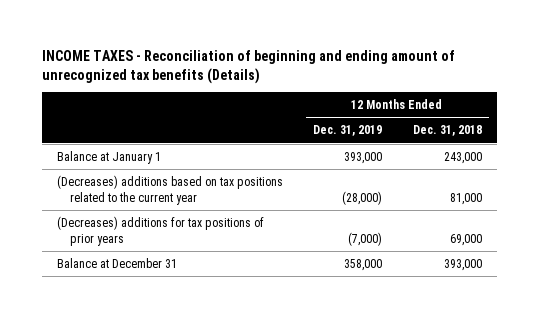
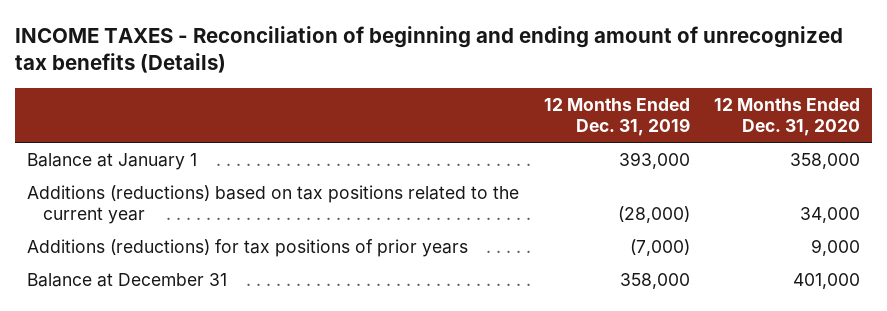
[412,125,482,137] Dec. 31, 2018 -> none
none -> [713,97,860,137] 12 Months Ended Dec. 31, 2020
[57,174,284,205] (Decreases) additions based on tax positions related to the current year -> [27,184,520,225] Additions (reductions) based on tax positions related to the current year
[57,215,265,246] (Decreases) additions for tax positions of prior years -> [27,238,469,257] Additions (reductions) for tax positions of prior years

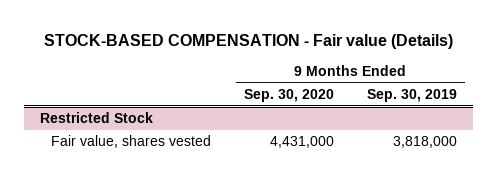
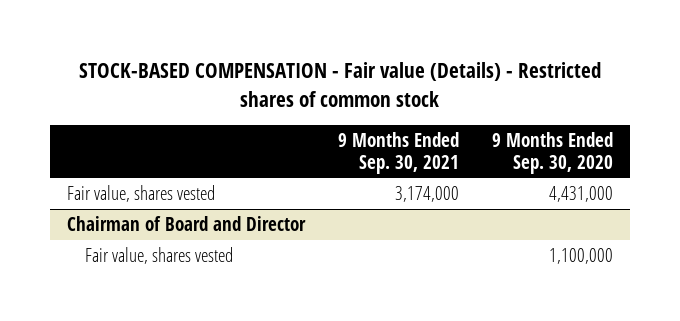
[43,33,453,49] STOCK-BASED COMPENSATION - Fair value (Details) -> [78,62,601,107] STOCK-BASED COMPENSATION - Fair value (Details) - Restricted shares of common stock
[366,89,457,103] Sep. 30, 2019 -> none
none -> [337,131,459,174] 9 Months Ended Sep. 30, 2021
[40,112,154,124] Restricted Stock -> none
none -> [66,215,306,231] Chairman of Board and Director
none -> [85,246,234,264] Fair value, shares vested

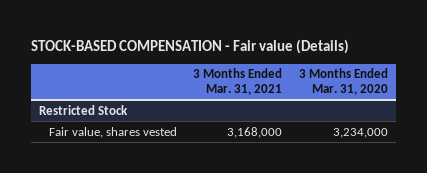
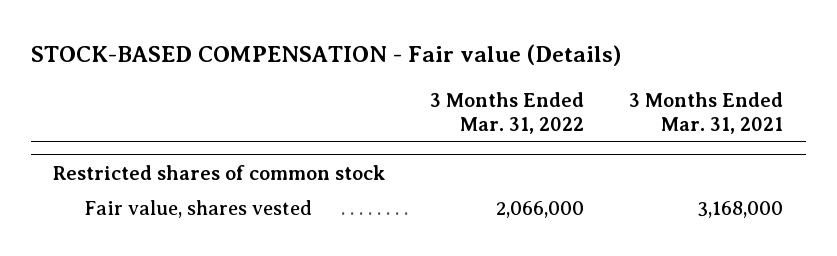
[298,68,388,96] 3 Months Ended Mar. 31, 2020 -> none
none -> [430,92,585,134] 3 Months Ended Mar. 31, 2022
[39,104,129,115] Restricted Stock -> [53,164,386,180] Restricted shares of common stock

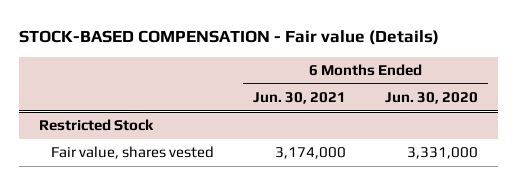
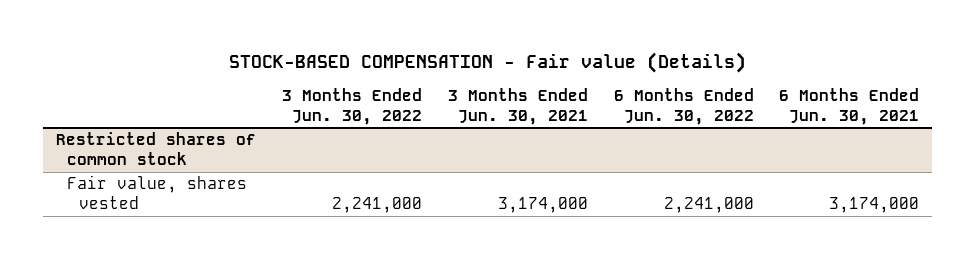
[385,92,479,105] Jun. 30, 2020 -> none
none -> [282,87,423,125] 3 Months Ended Jun. 30, 2022
none -> [447,87,588,125] 3 Months Ended Jun. 30, 2021
none -> [613,87,754,125] 6 Months Ended Jun. 30, 2022
[38,119,154,132] Restricted Stock -> [56,132,257,166] Restricted shares of common stock

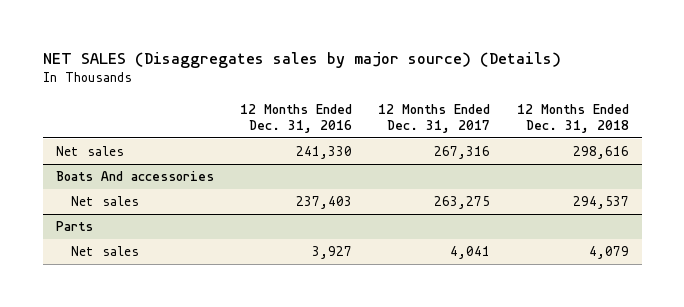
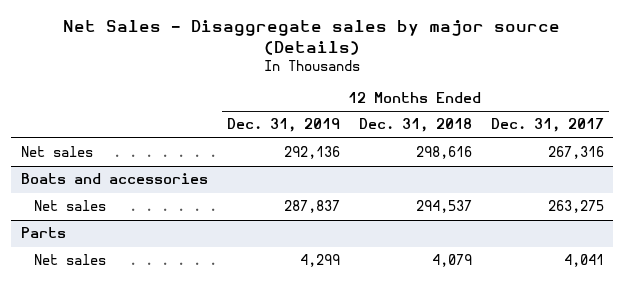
[42,51,561,68] NET SALES (Disaggregates sales by major source) (Details) -> [63,20,561,55] Net Sales - Disaggregate sales by major source (Details)
[240,103,353,133] 12 Months Ended Dec. 31, 2016 -> none
none -> [226,118,340,133] Dec. 31, 2019
[55,171,214,182] Boats And accessories -> [20,173,208,185] Boats and accessories

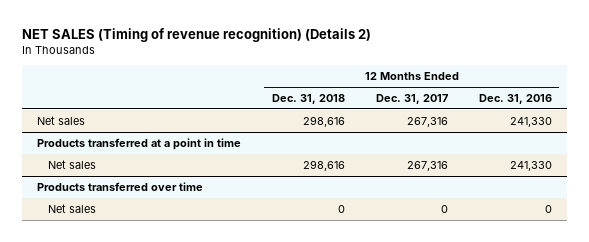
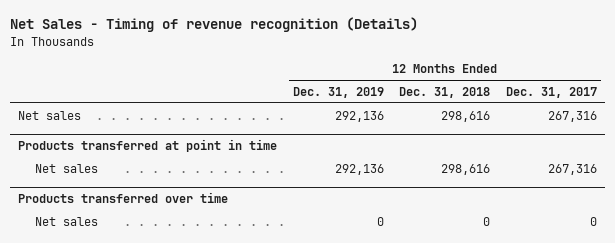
[21,28,371,43] NET SALES (Timing of revenue recognition) (Details 2) -> [10,17,419,33] Net Sales - Timing of revenue recognition (Details)
[478,94,552,105] Dec. 31, 2016 -> none
none -> [292,87,384,99] Dec. 31, 2019
[37,137,242,150] Products transferred at a point in time -> [17,138,277,152] Products transferred at point in time

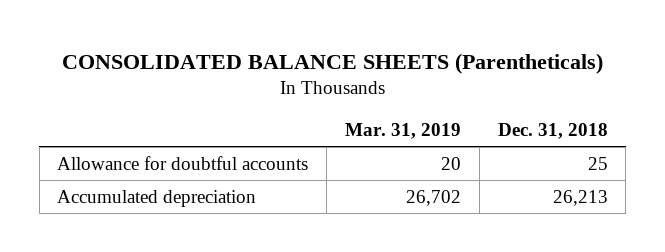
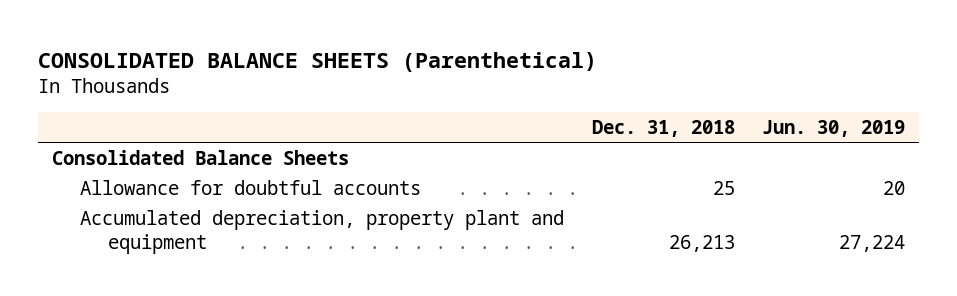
[61,52,603,74] CONSOLIDATED BALANCE SHEETS (Parentheticals) -> [38,51,598,72] CONSOLIDATED BALANCE SHEETS (Parenthetical)
[345,123,462,140] Mar. 31, 2019 -> none
none -> [762,119,906,137] Jun. 30, 2019
none -> [52,149,350,165] Consolidated Balance Sheets
[57,189,257,207] Accumulated depreciation -> [80,209,565,255] Accumulated depreciation, property plant and equipment

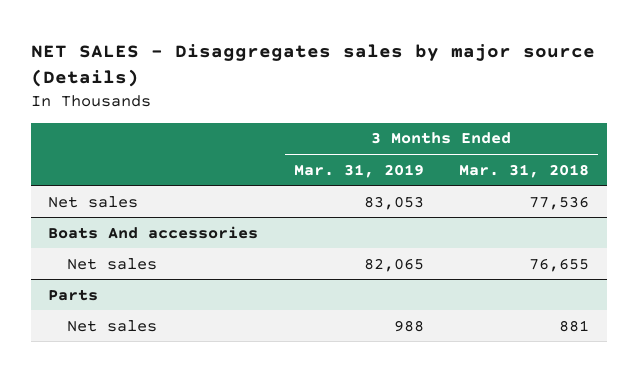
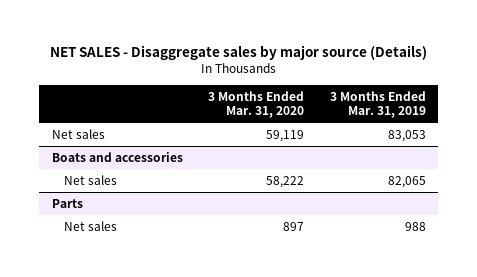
[30,44,595,88] NET SALES - Disaggregates sales by major source (Details) -> [49,45,427,61] NET SALES - Disaggregate sales by major source (Details)
[458,163,589,178] Mar. 31, 2018 -> none
none -> [208,90,305,119] 3 Months Ended Mar. 31, 2020
[48,225,259,239] Boats And accessories -> [51,151,183,162] Boats and accessories

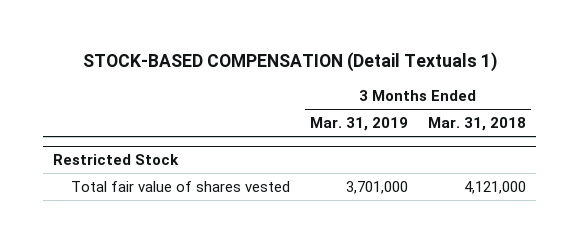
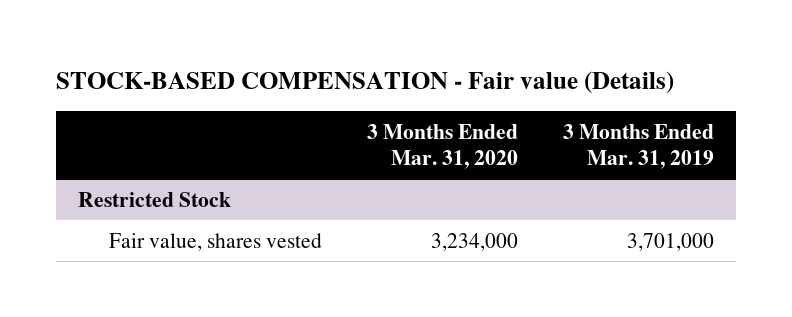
[82,51,497,72] STOCK-BASED COMPENSATION (Detail Textuals 1) -> [55,71,674,95] STOCK-BASED COMPENSATION - Fair value (Details)
[427,117,526,132] Mar. 31, 2018 -> none
none -> [367,123,519,169] 3 Months Ended Mar. 31, 2020
[71,180,291,192] Total fair value of shares vested -> [109,232,323,251] Fair value, shares vested

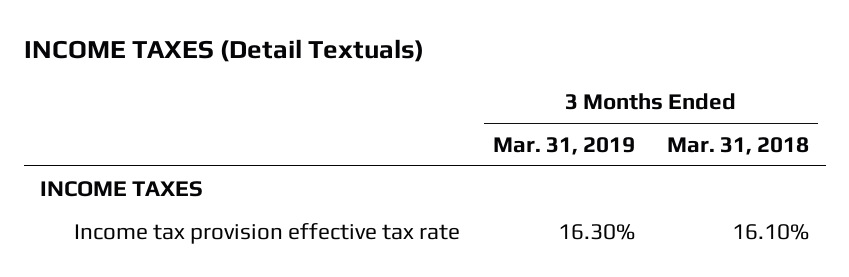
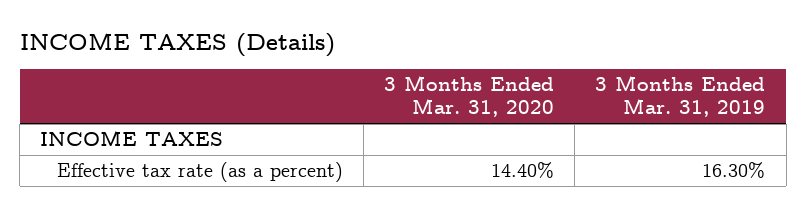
[23,39,424,63] INCOME TAXES (Detail Textuals) -> [19,32,335,57] INCOME TAXES (Details)
[667,136,810,155] Mar. 31, 2018 -> none
none -> [384,75,555,118] 3 Months Ended Mar. 31, 2020
[73,222,460,244] Income tax provision effective tax rate -> [57,162,344,183] Effective tax rate (as a percent)

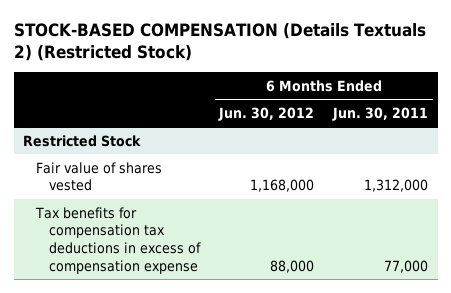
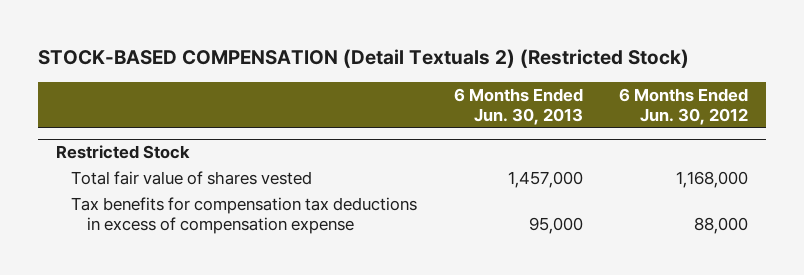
[13,23,426,62] STOCK-BASED COMPENSATION (Details Textuals 2) (Restricted Stock) -> [37,49,689,69] STOCK-BASED COMPENSATION (Detail Textuals 2) (Restricted Stock)
[332,107,429,122] Jun. 30, 2011 -> none
none -> [453,87,583,125] 6 Months Ended Jun. 30, 2013
[36,161,163,192] Fair value of shares vested -> [71,170,313,185] Total fair value of shares vested

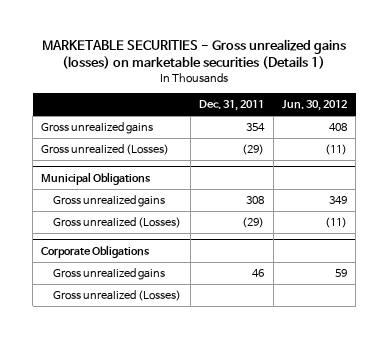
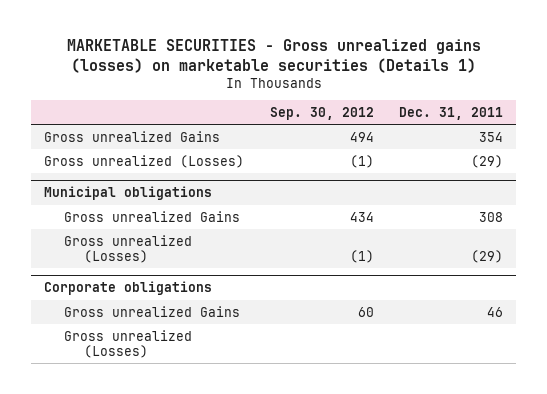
[281,100,347,112] Jun. 30, 2012 -> none
none -> [269,107,374,121] Sep. 30, 2012
[41,122,154,135] Gross unrealized gains -> [43,130,220,142] Gross unrealized Gains
[41,171,152,185] Municipal Obligations -> [43,186,212,201] Municipal obligations
[53,195,166,208] Gross unrealized gains -> [63,210,240,222] Gross unrealized Gains
[41,244,151,258] Corporate Obligations -> [43,281,212,296] Corporate obligations
[53,268,166,281] Gross unrealized gains -> [63,305,240,317] Gross unrealized Gains

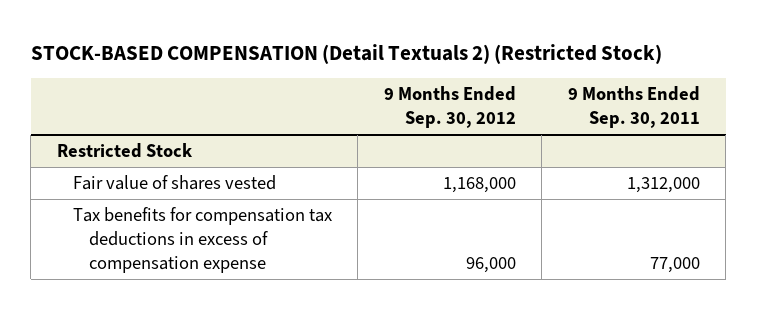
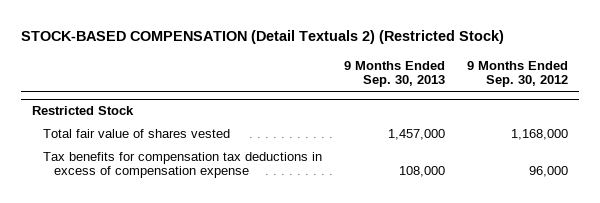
[567,86,700,129] 9 Months Ended Sep. 30, 2011 -> none
none -> [344,60,446,88] 9 Months Ended Sep. 30, 2013
[72,175,276,191] Fair value of shares vested -> [42,128,230,138] Total fair value of shares vested

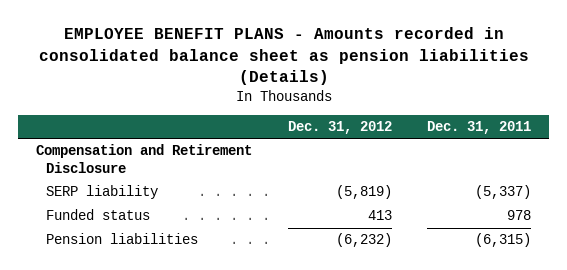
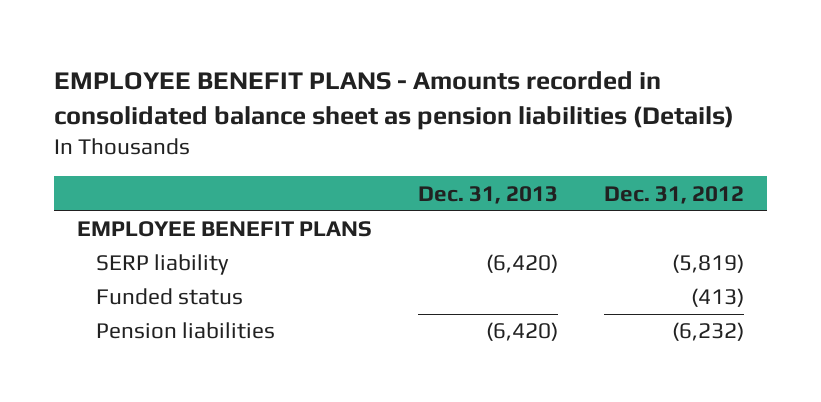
[427,121,532,135] Dec. 31, 2011 -> none
none -> [418,185,559,204] Dec. 31, 2013
[35,144,252,173] Compensation and Retirement Disclosure -> [77,221,373,238] EMPLOYEE BENEFIT PLANS
[367,210,392,221] 413 -> [690,288,744,308] (413)

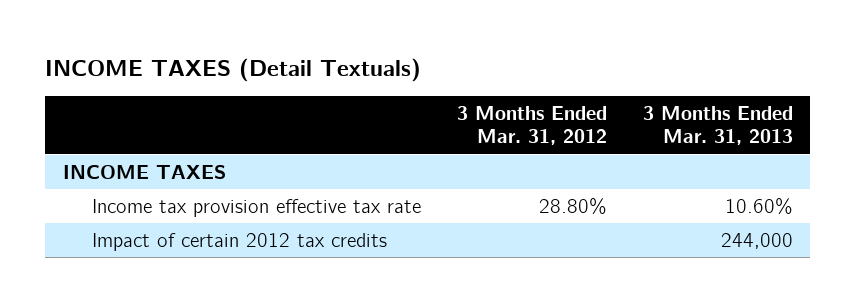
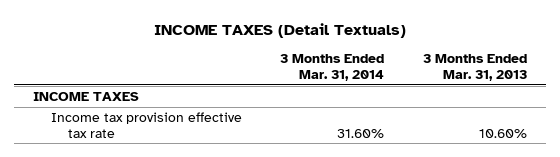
[456,105,607,146] 3 Months Ended Mar. 31, 2012 -> none
none -> [280,54,385,81] 3 Months Ended Mar. 31, 2014
[92,233,388,252] Impact of certain 2012 tax credits -> none

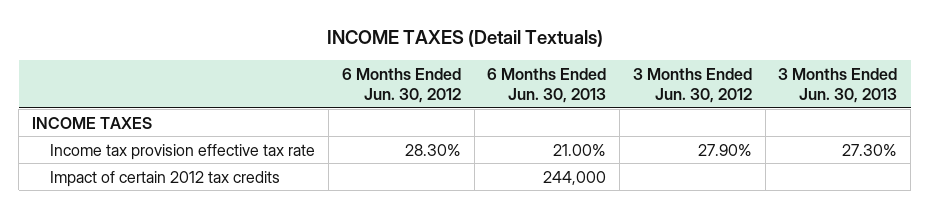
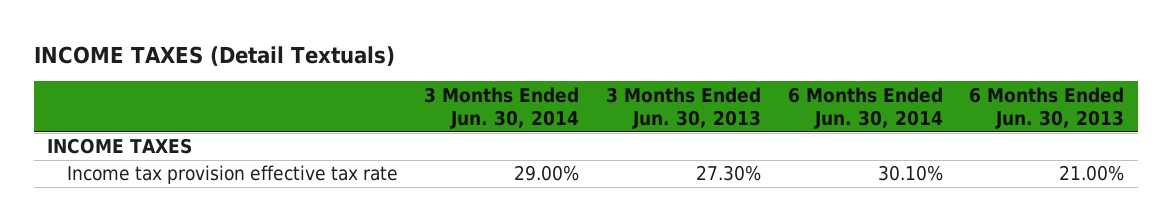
[341,67,461,103] 6 Months Ended Jun. 30, 2012 -> none
[632,67,752,103] 3 Months Ended Jun. 30, 2012 -> none
none -> [424,86,580,129] 3 Months Ended Jun. 30, 2014
none -> [787,86,943,129] 6 Months Ended Jun. 30, 2014
[50,170,281,187] Impact of certain 2012 tax credits -> none

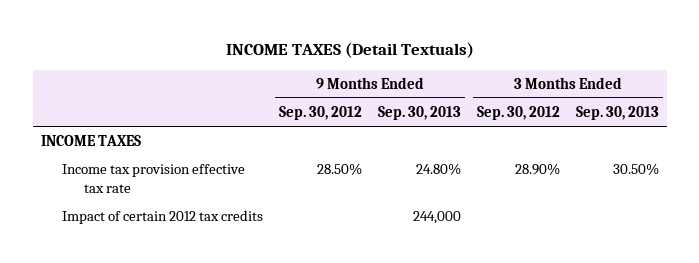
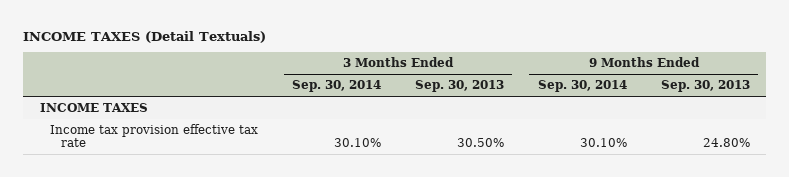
[279,105,363,120] Sep. 30, 2012 -> none
[476,105,560,120] Sep. 30, 2012 -> none
none -> [292,80,382,93] Sep. 30, 2014
none -> [537,80,627,93] Sep. 30, 2014
[62,210,264,225] Impact of certain 2012 tax credits -> none

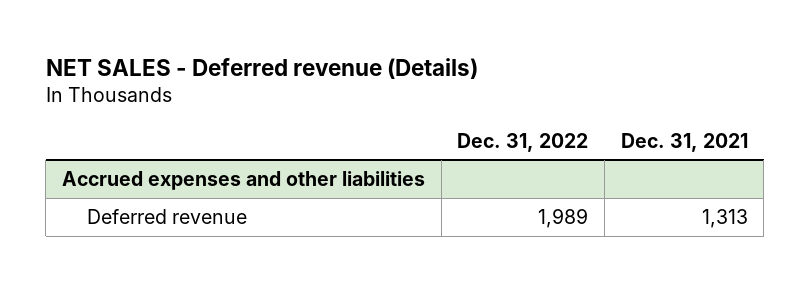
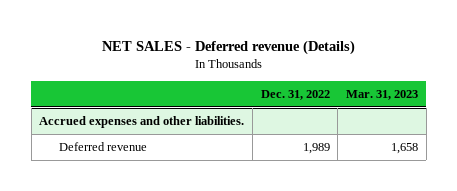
[620,132,748,152] Dec. 31, 2021 -> none
none -> [345,89,418,100] Mar. 31, 2023
[62,170,426,190] Accrued expenses and other liabilities -> [39,116,245,129] Accrued expenses and other liabilities.

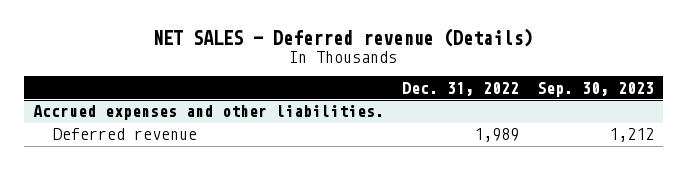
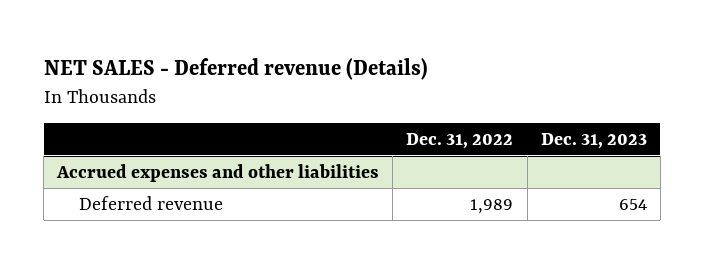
[536,81,654,97] Sep. 30, 2023 -> none
none -> [540,132,647,149] Dec. 31, 2023
[32,105,384,121] Accrued expenses and other liabilities. -> [56,163,380,182] Accrued expenses and other liabilities

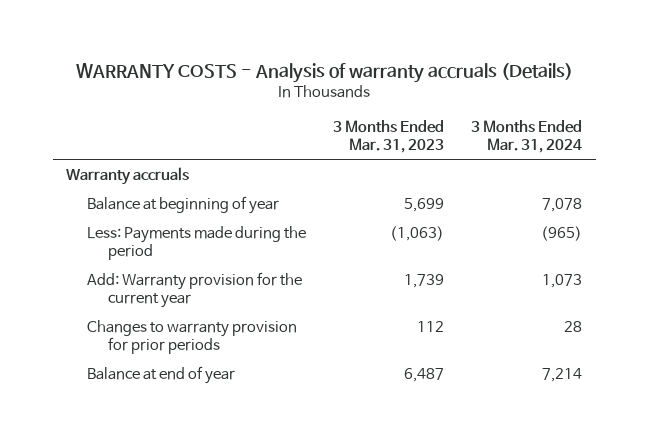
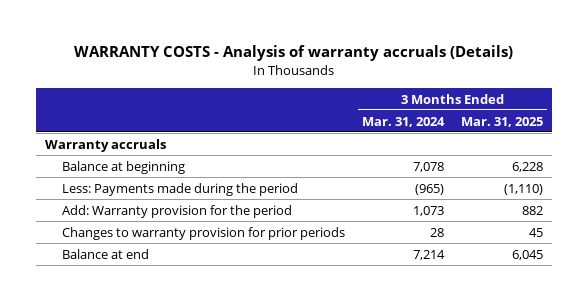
[333,119,445,154] 3 Months Ended Mar. 31, 2023 -> none
none -> [461,116,544,127] Mar. 31, 2025
[87,195,280,214] Balance at beginning of year -> [61,160,185,174] Balance at beginning
[87,271,303,309] Add: Warranty provision for the current year -> [61,204,292,218] Add: Warranty provision for the period
[87,365,236,384] Balance at end of year -> [61,248,149,259] Balance at end

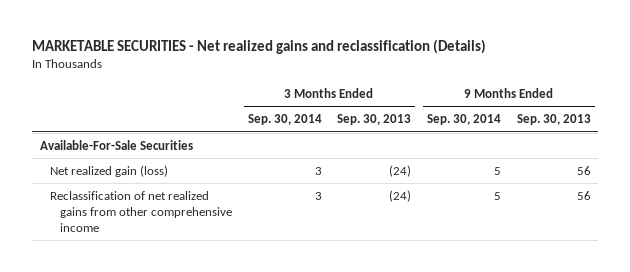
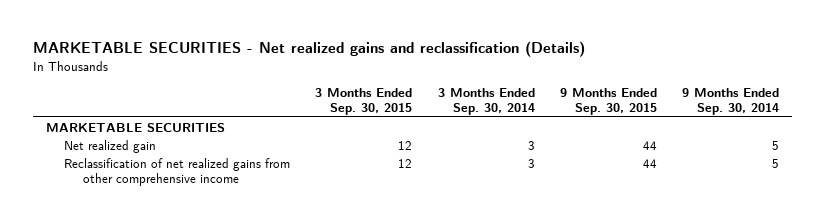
[337,114,412,126] Sep. 30, 2013 -> none
[516,114,591,126] Sep. 30, 2013 -> none
none -> [315,88,413,115] 3 Months Ended Sep. 30, 2015
none -> [559,88,657,115] 9 Months Ended Sep. 30, 2015
[39,139,193,150] Available-For-Sale Securities -> [45,122,225,132] MARKETABLE SECURITIES
[49,164,168,177] Net realized gain (loss) -> [64,139,157,153] Net realized gain

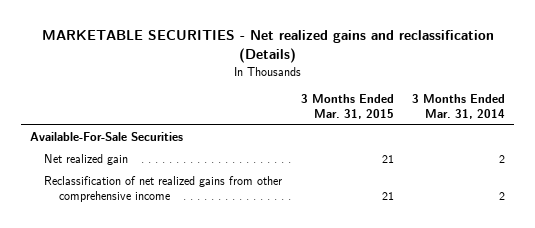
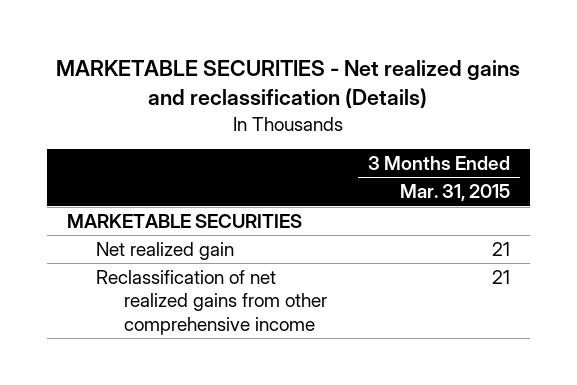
[411,94,505,119] 3 Months Ended Mar. 31, 2014 -> none
[30,132,184,142] Available-For-Sale Securities -> [66,213,302,228] MARKETABLE SECURITIES

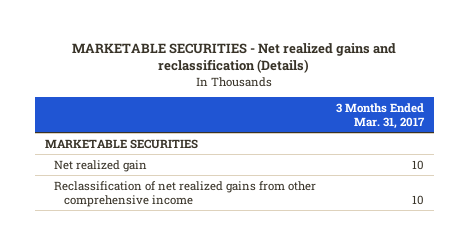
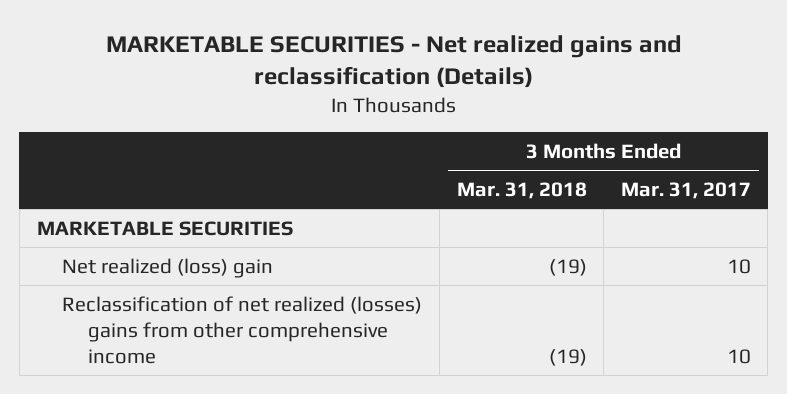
none -> [456,182,587,200] Mar. 31, 2018
[54,159,148,172] Net realized gain -> [62,257,274,278] Net realized (loss) gain
[54,180,317,207] Reclassification of net realized gains from other comprehensive income -> [62,295,423,364] Reclassification of net realized (losses) gains from other comprehensive income

